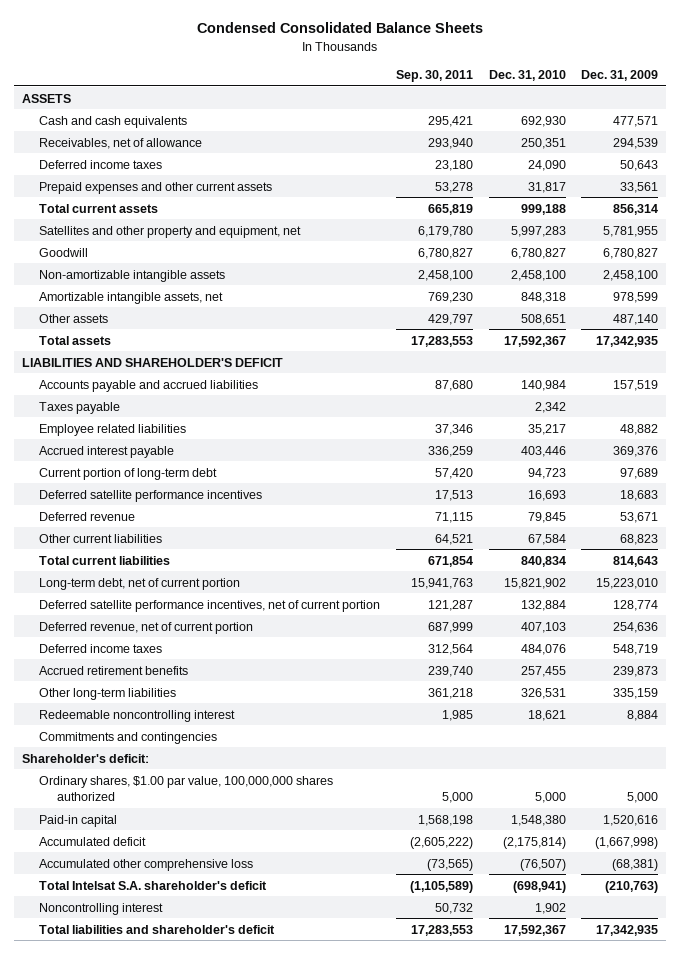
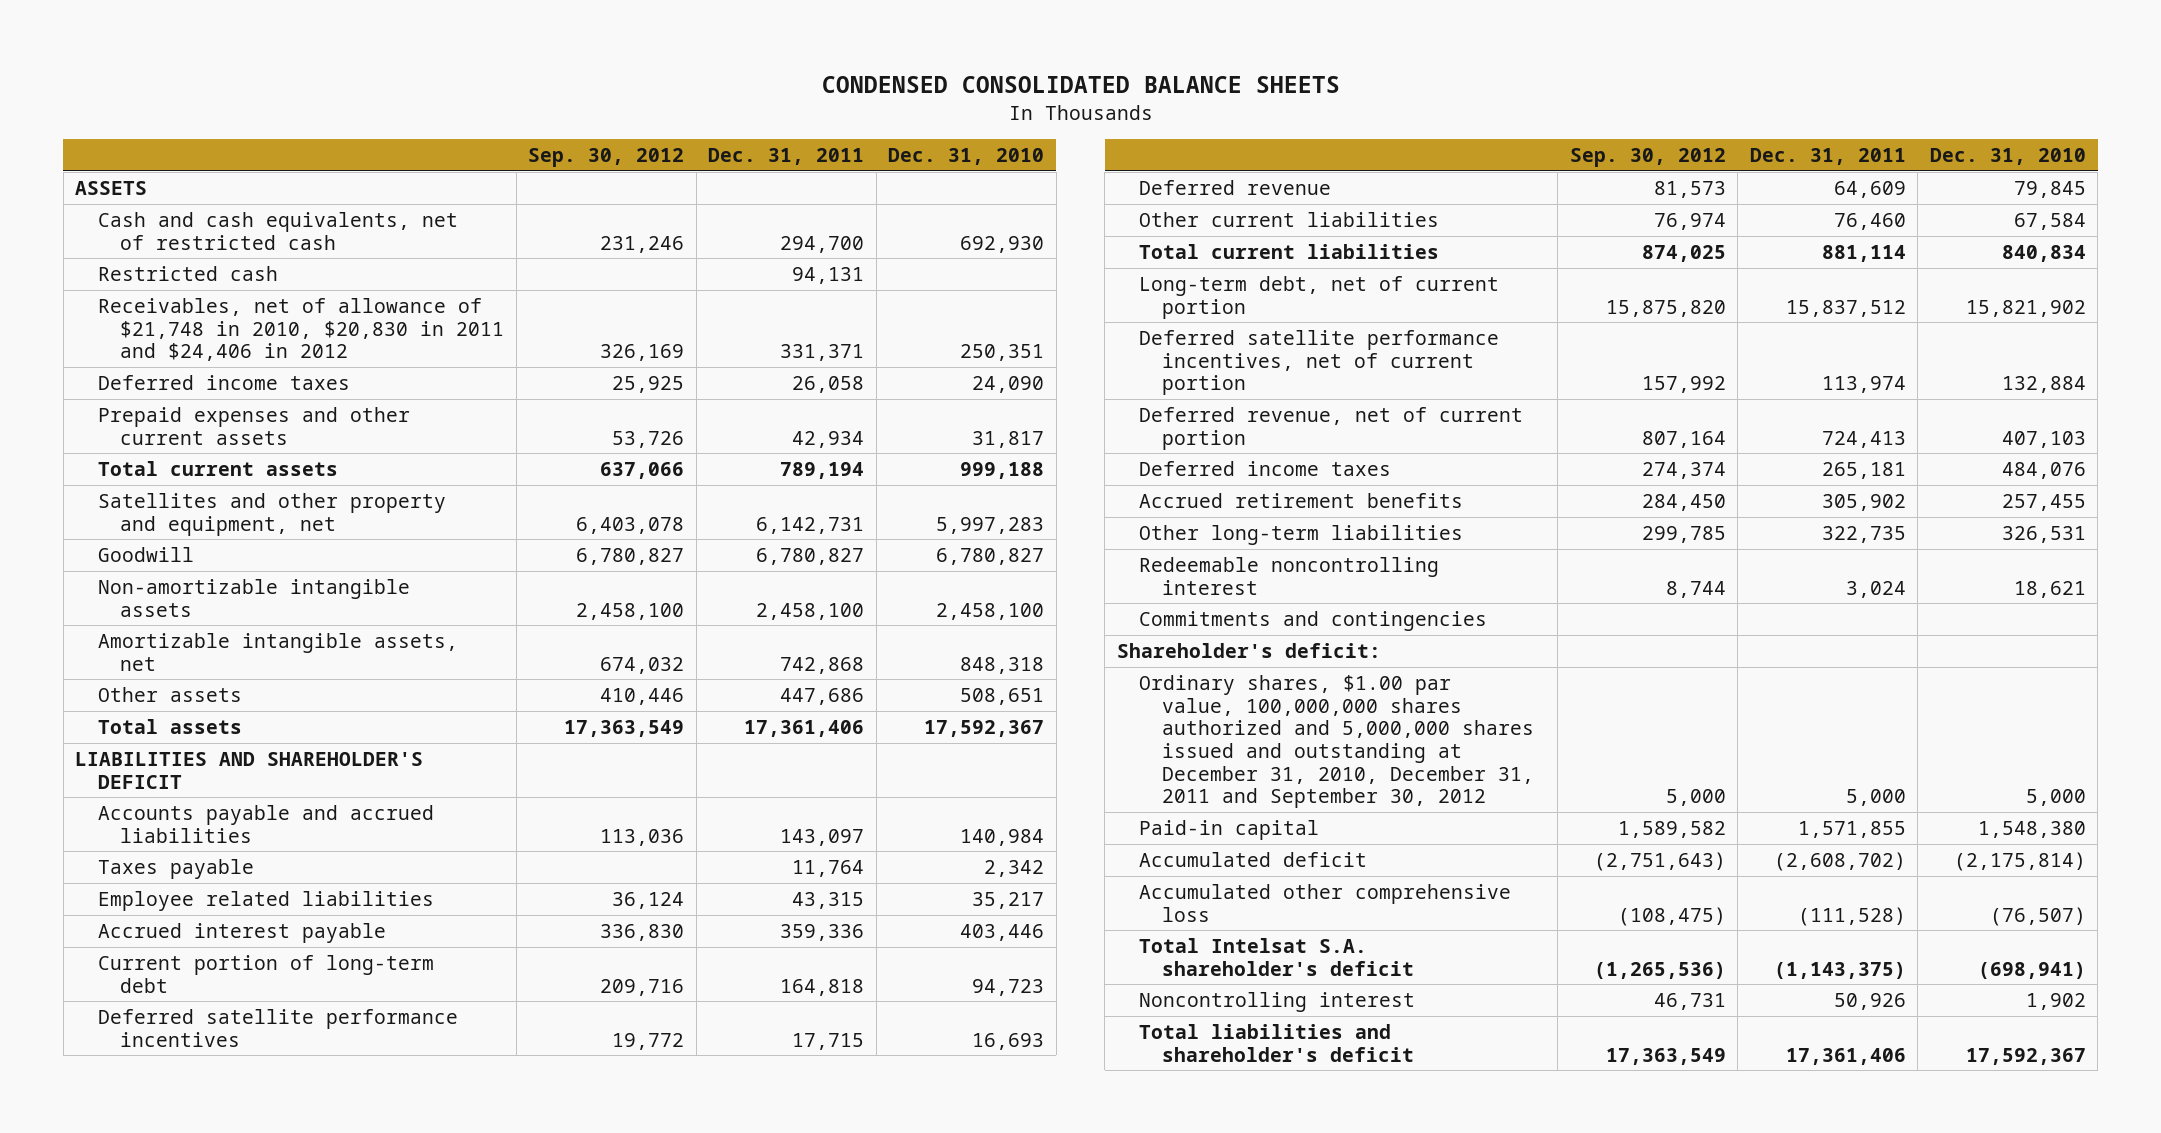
[196,22,483,34] Condensed Consolidated Balance Sheets -> [821,76,1340,94] CONDENSED CONSOLIDATED BALANCE SHEETS
[396,70,474,83] Sep. 30, 2011 -> none
[581,70,659,82] Dec. 31, 2009 -> none
none -> [528,147,685,167] Sep. 30, 2012
none -> [708,147,865,165] Dec. 31, 2011
[39,115,188,128] Cash and cash equivalents -> [97,211,458,250] Cash and cash equivalents, net of restricted cash
none -> [97,265,278,281] Restricted cash
[39,137,203,149] Receivables, net of allowance -> [97,297,505,362] Receivables, net of allowance of $21,748 in 2010, $20,830 in 2011 and $24,406 in 2012
[39,775,334,801] Ordinary shares, $1.00 par value, 100,000,000 shares authorized -> [1139,674,1534,809] Ordinary shares, $1.00 par value, 100,000,000 shares authorized and 5,000,000 shares issued and outstanding at December 31, 2010, December 31, 2011 and September 30, 2012

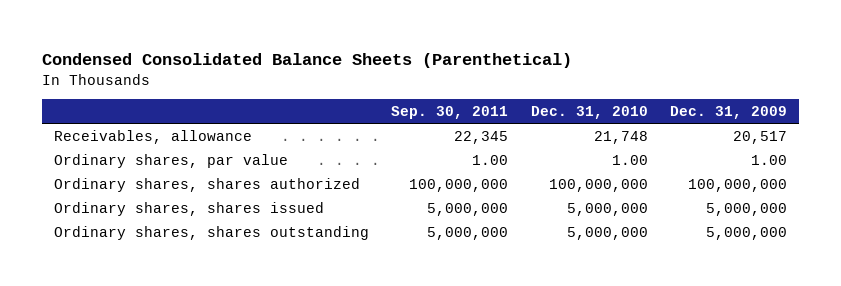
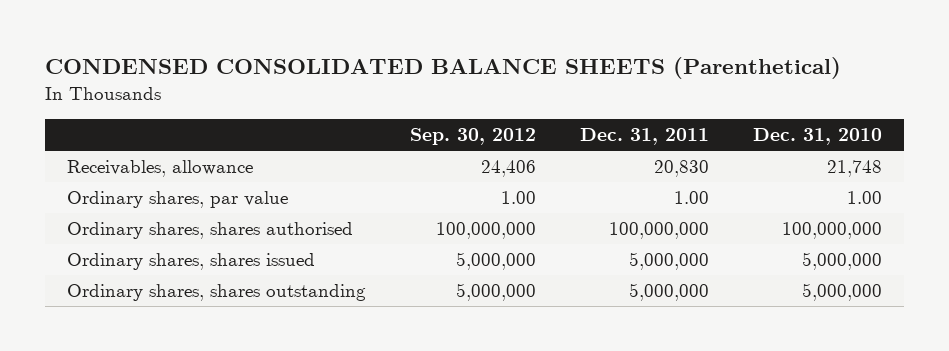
[42,52,573,68] Condensed Consolidated Balance Sheets (Parenthetical) -> [44,57,841,80] CONDENSED CONSOLIDATED BALANCE SHEETS (Parenthetical)
[391,106,509,120] Sep. 30, 2011 -> none
[670,106,788,120] Dec. 31, 2009 -> none
none -> [409,127,536,145] Sep. 30, 2012
none -> [579,127,709,145] Dec. 31, 2011
[53,177,360,192] Ordinary shares, shares authorized -> [66,222,353,240] Ordinary shares, shares authorised

